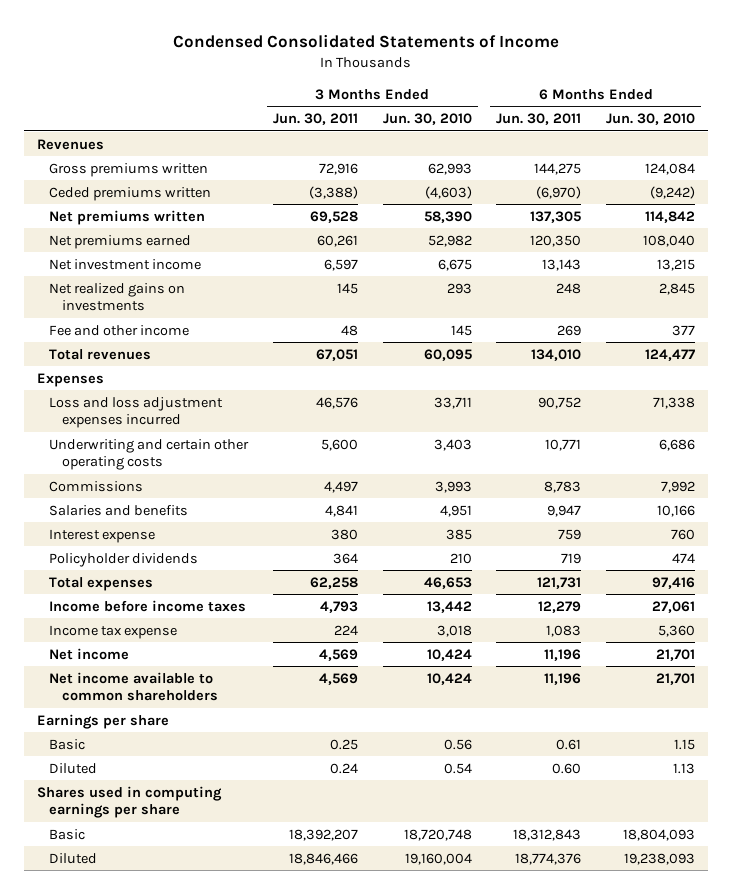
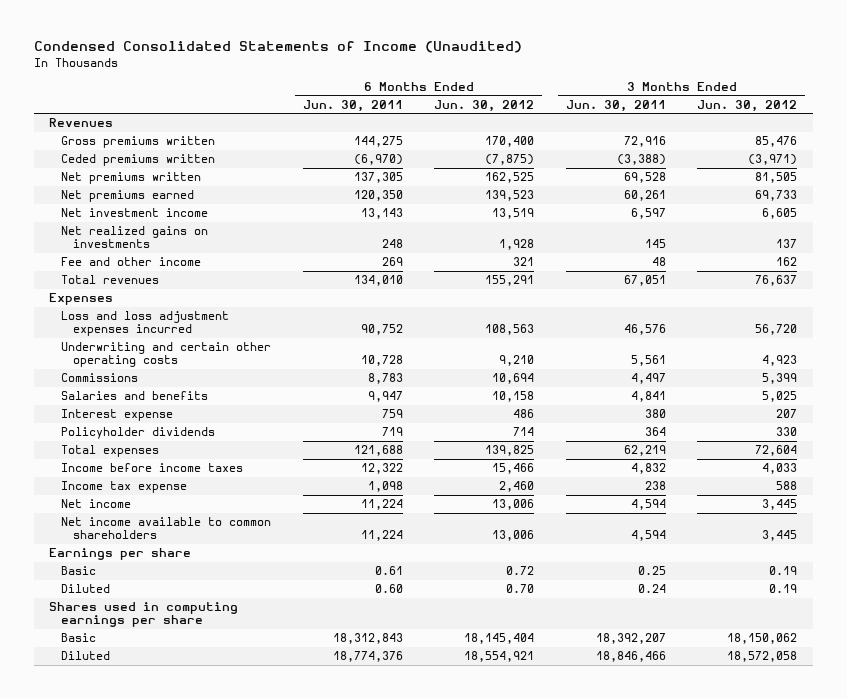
[173,34,560,49] Condensed Consolidated Statements of Income -> [33,41,522,54] Condensed Consolidated Statements of Income (Unaudited)
[382,112,472,125] Jun. 30, 2010 -> none
[606,112,696,125] Jun. 30, 2010 -> none
none -> [434,99,535,112] Jun. 30, 2012
none -> [697,99,798,112] Jun. 30, 2012
[320,438,358,451] 5,600 -> [630,355,666,367] 5,561
[545,438,582,451] 10,771 -> [360,355,403,367] 10,728
[309,576,358,589] 62,258 -> [623,445,666,457] 62,219
[537,576,582,589] 121,731 -> [353,445,403,457] 121,688
[319,600,358,613] 4,793 -> [630,463,666,475] 4,832
[538,600,582,613] 12,279 -> [360,463,403,475] 12,322
[333,624,358,635] 224 -> [644,481,666,491] 238
[546,624,582,637] 1,083 -> [367,481,403,493] 1,098
[318,648,358,661] 4,569 -> [630,499,666,511] 4,594
[544,648,582,661] 11,196 -> [360,499,403,511] 11,224
[318,672,358,685] 4,569 -> [630,530,666,542] 4,594
[544,672,582,685] 11,196 -> [360,530,403,542] 11,224

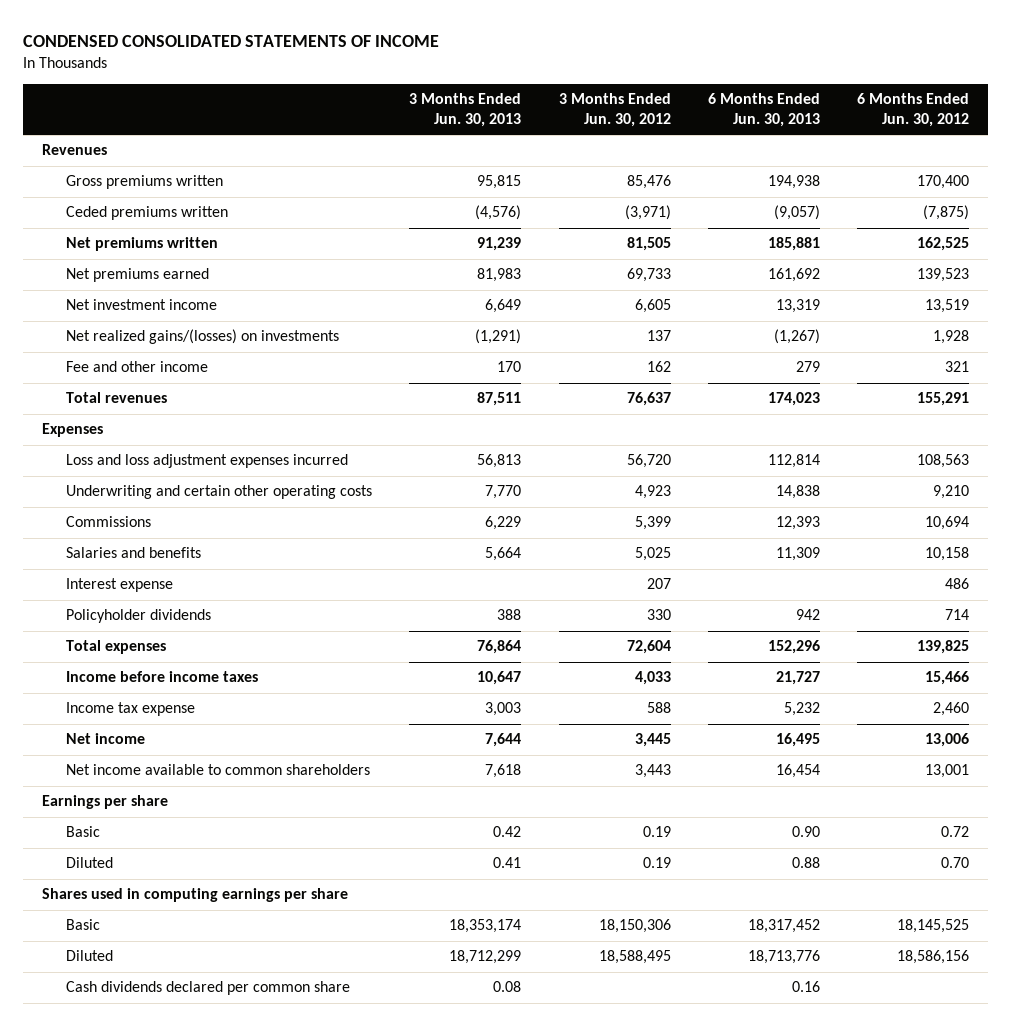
[33,41,522,54] Condensed Consolidated Statements of Income (Unaudited) -> [23,35,440,48] CONDENSED CONSOLIDATED STATEMENTS OF INCOME
[302,99,403,112] Jun. 30, 2011 -> none
[565,99,666,112] Jun. 30, 2011 -> none
none -> [409,93,522,127] 3 Months Ended Jun. 30, 2013
none -> [707,93,820,127] 6 Months Ended Jun. 30, 2013
[61,226,209,249] Net realized gains on investments -> [66,329,340,345] Net realized gains/(losses) on investments
[492,530,535,542] 13,006 -> [924,764,969,779] 13,001
[762,530,798,542] 3,445 -> [634,764,671,779] 3,443
[464,633,535,645] 18,145,404 -> [896,919,969,934] 18,145,525
[727,633,798,645] 18,150,062 -> [598,919,671,934] 18,150,306
[464,651,535,663] 18,554,921 -> [896,950,969,965] 18,586,156
[727,651,798,663] 18,572,058 -> [598,950,671,965] 18,588,495
none -> [66,981,351,996] Cash dividends declared per common share

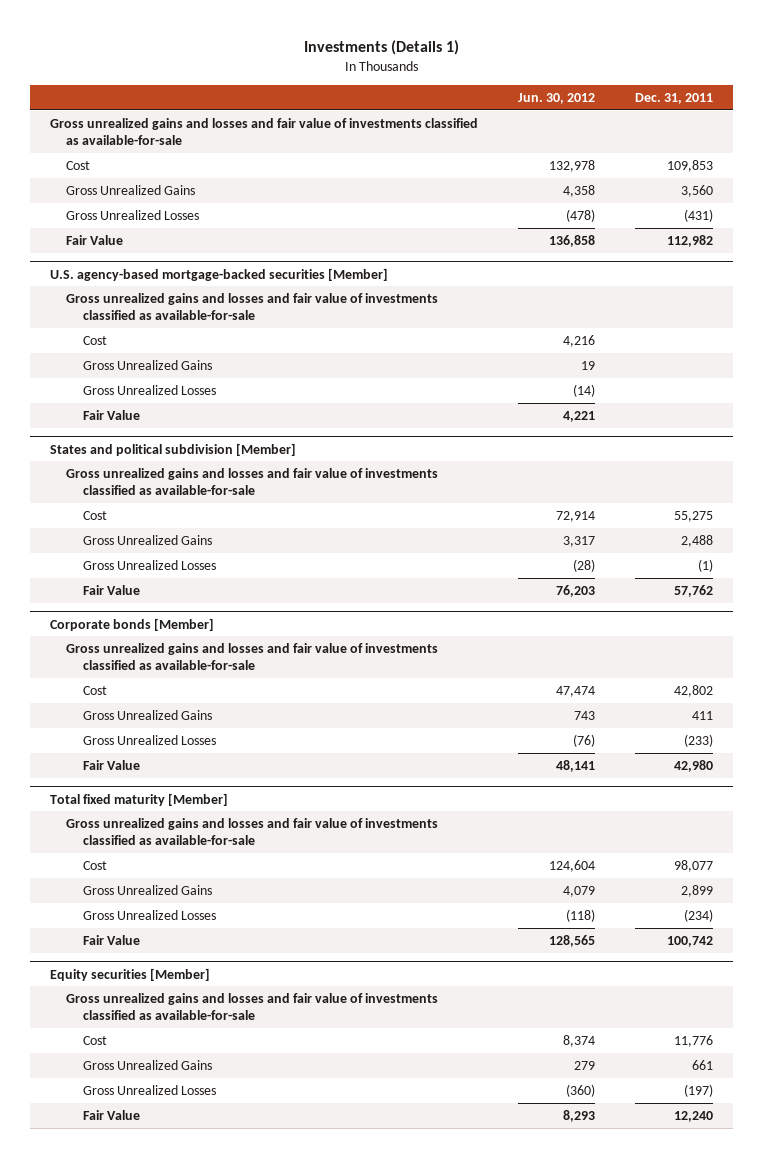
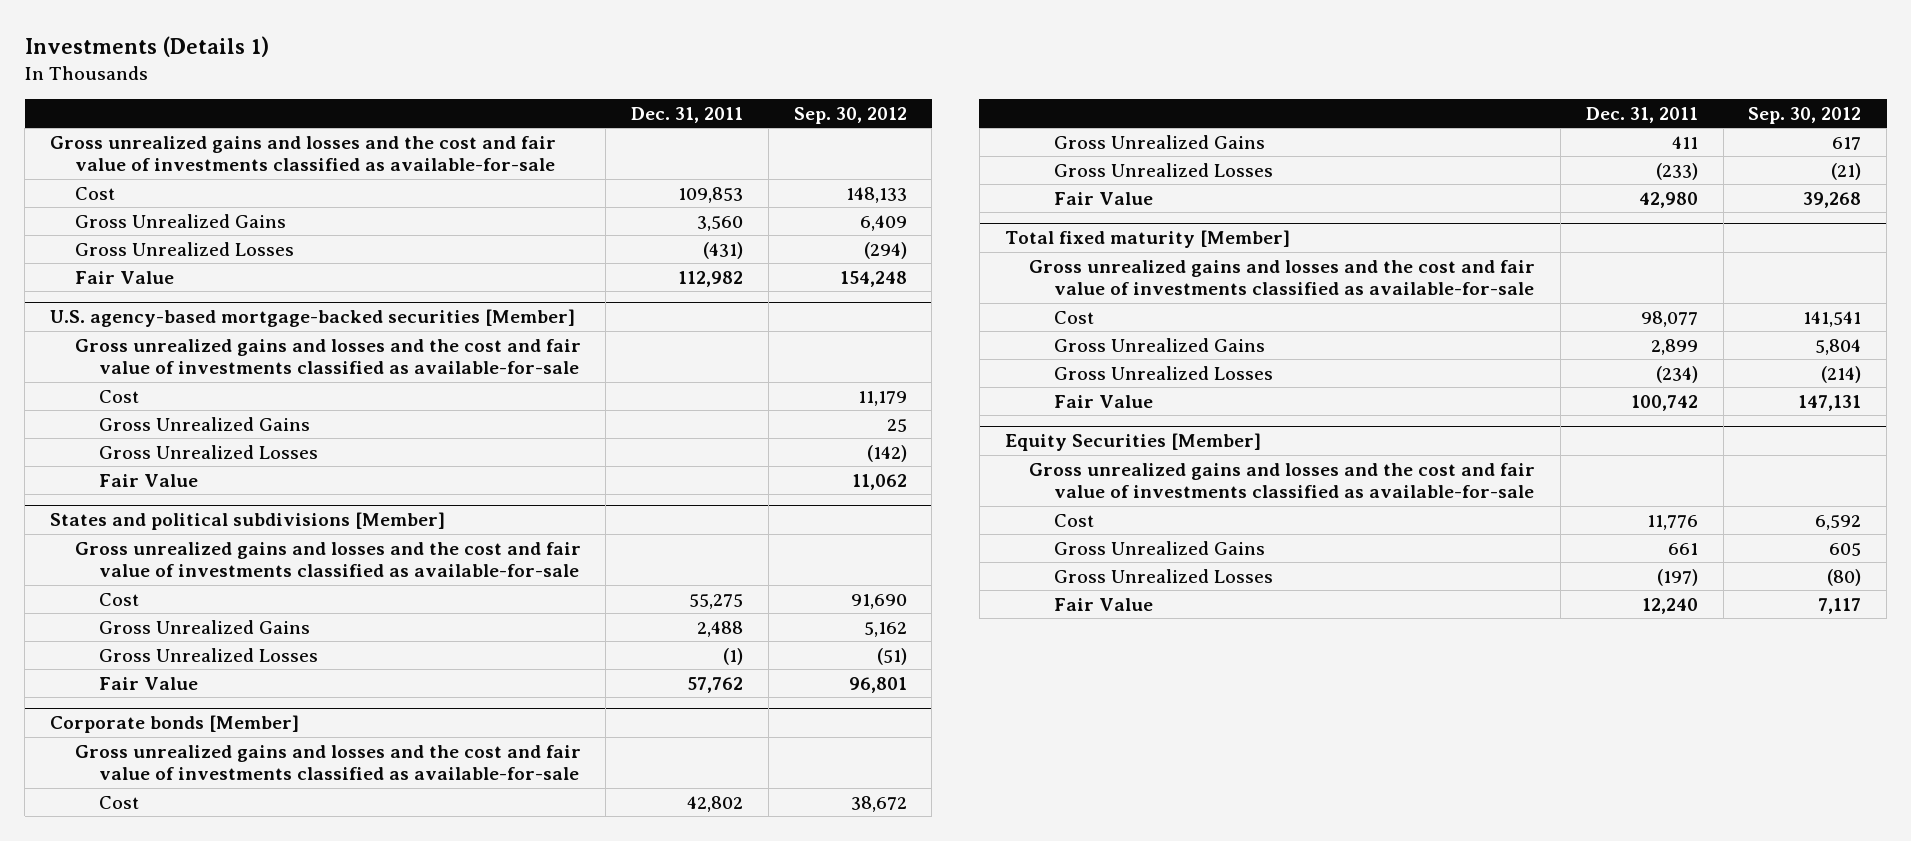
[518,92,596,104] Jun. 30, 2012 -> none
none -> [793,106,907,124] Sep. 30, 2012
[49,117,478,146] Gross unrealized gains and losses and fair value of investments classified as available-for-sale -> [50,135,557,172] Gross unrealized gains and losses and the cost and fair value of investments classified as available-for-sale
[66,292,439,321] Gross unrealized gains and losses and fair value of investments classified as available-for-sale -> [74,338,581,375] Gross unrealized gains and losses and the cost and fair value of investments classified as available-for-sale
[49,442,296,456] States and political subdivision [Member] -> [50,512,446,531] States and political subdivisions [Member]
[66,467,439,496] Gross unrealized gains and losses and fair value of investments classified as available-for-sale -> [74,541,581,578] Gross unrealized gains and losses and the cost and fair value of investments classified as available-for-sale
[66,642,439,671] Gross unrealized gains and losses and fair value of investments classified as available-for-sale -> [74,744,581,781] Gross unrealized gains and losses and the cost and fair value of investments classified as available-for-sale
[66,817,439,846] Gross unrealized gains and losses and fair value of investments classified as available-for-sale -> [1029,259,1536,296] Gross unrealized gains and losses and the cost and fair value of investments classified as available-for-sale
[49,967,210,981] Equity securities [Member] -> [1004,433,1261,452] Equity Securities [Member]
[66,992,439,1021] Gross unrealized gains and losses and fair value of investments classified as available-for-sale -> [1029,462,1536,499] Gross unrealized gains and losses and the cost and fair value of investments classified as available-for-sale

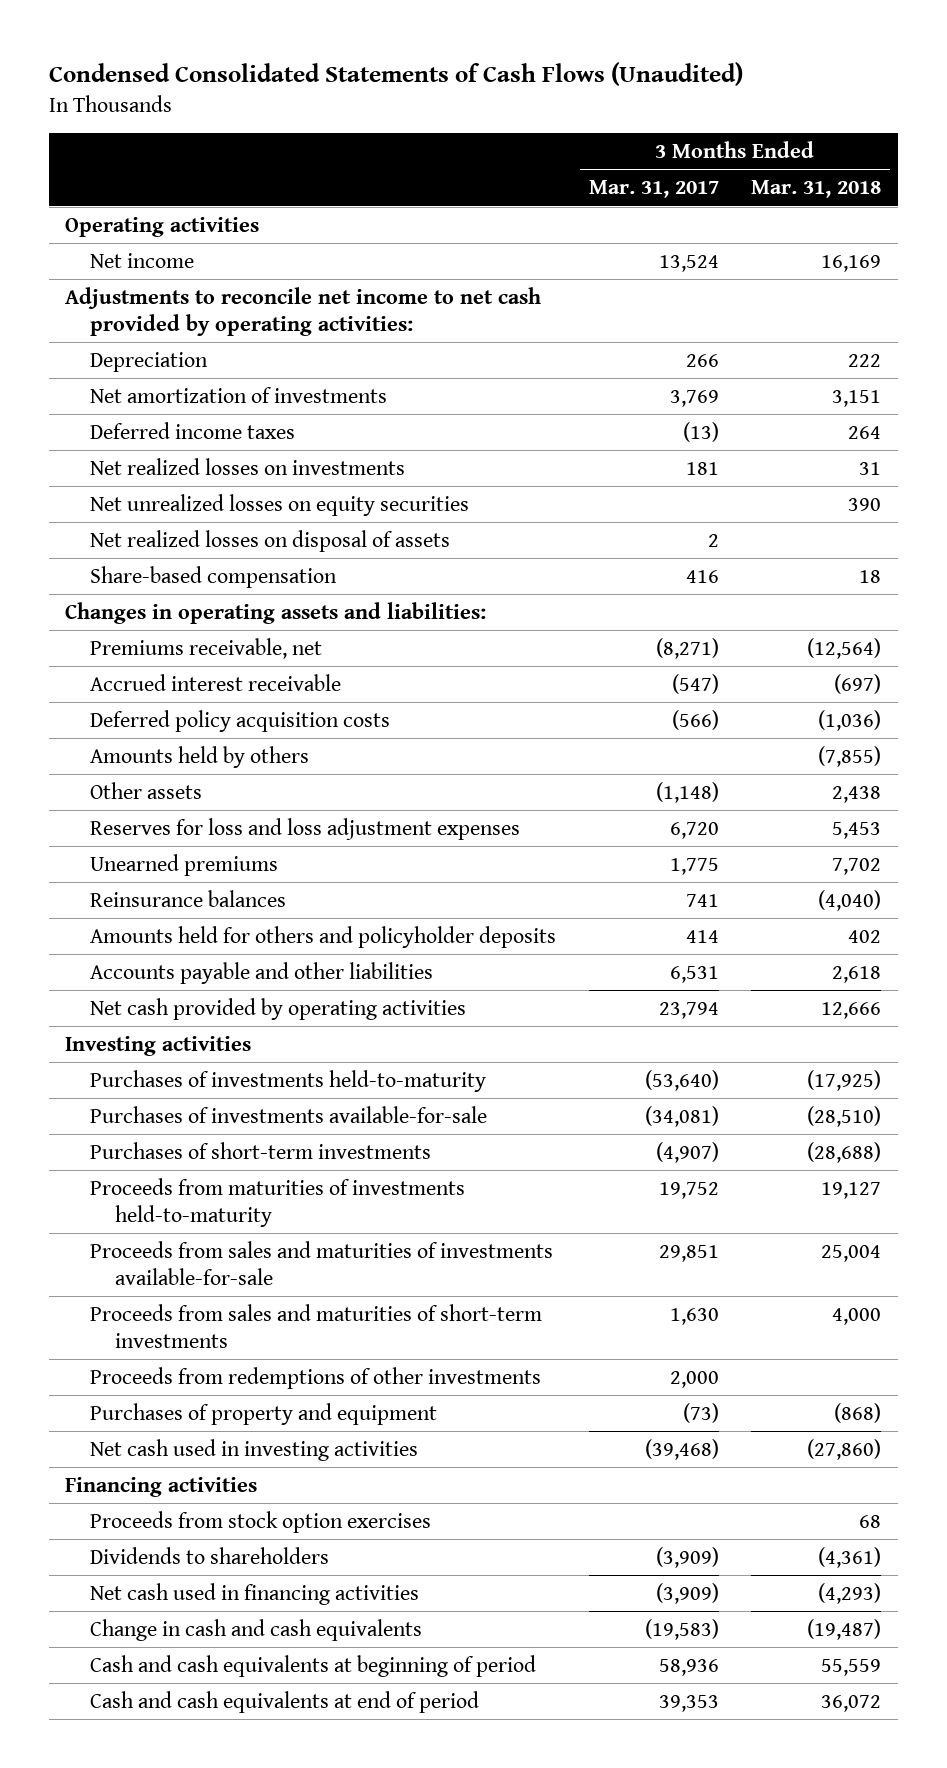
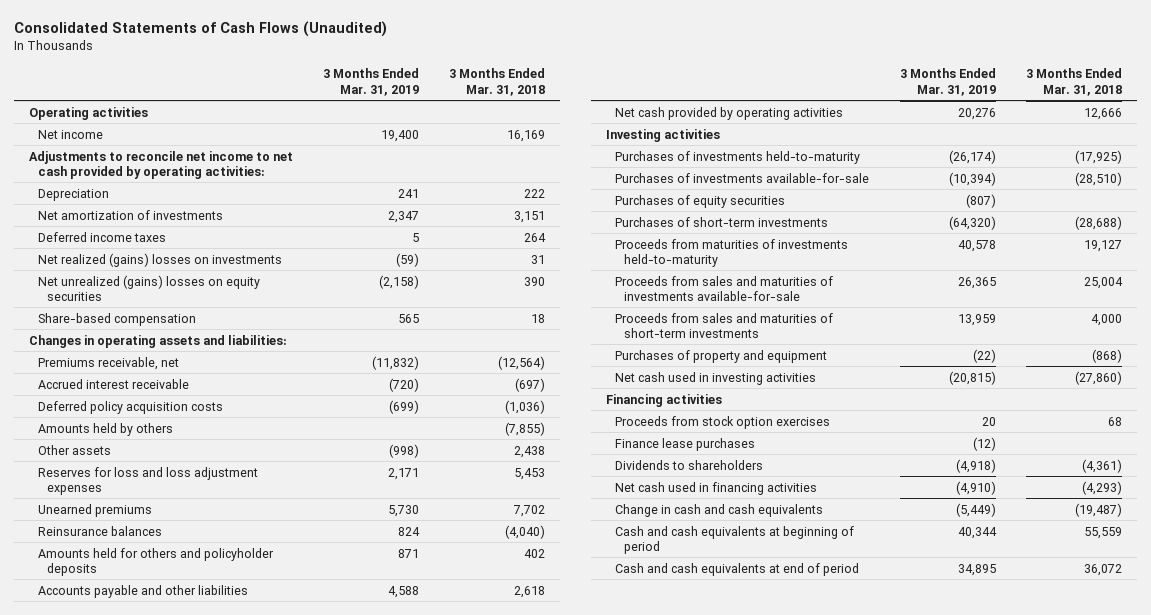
[48,62,743,87] Condensed Consolidated Statements of Cash Flows (Unaudited) -> [13,21,387,38] Consolidated Statements of Cash Flows (Unaudited)
[588,180,719,199] Mar. 31, 2017 -> none
none -> [322,68,419,96] 3 Months Ended Mar. 31, 2019
[89,529,450,552] Net realized losses on disposal of assets -> none
[89,457,405,475] Net realized losses on investments -> [37,252,282,267] Net realized (gains) losses on investments
[89,493,469,516] Net unrealized losses on equity securities -> [37,274,260,301] Net unrealized (gains) losses on equity securities
none -> [615,194,786,208] Purchases of equity securities
[89,1366,541,1389] Proceeds from redemptions of other investments -> none
none -> [615,437,756,451] Finance lease purchases

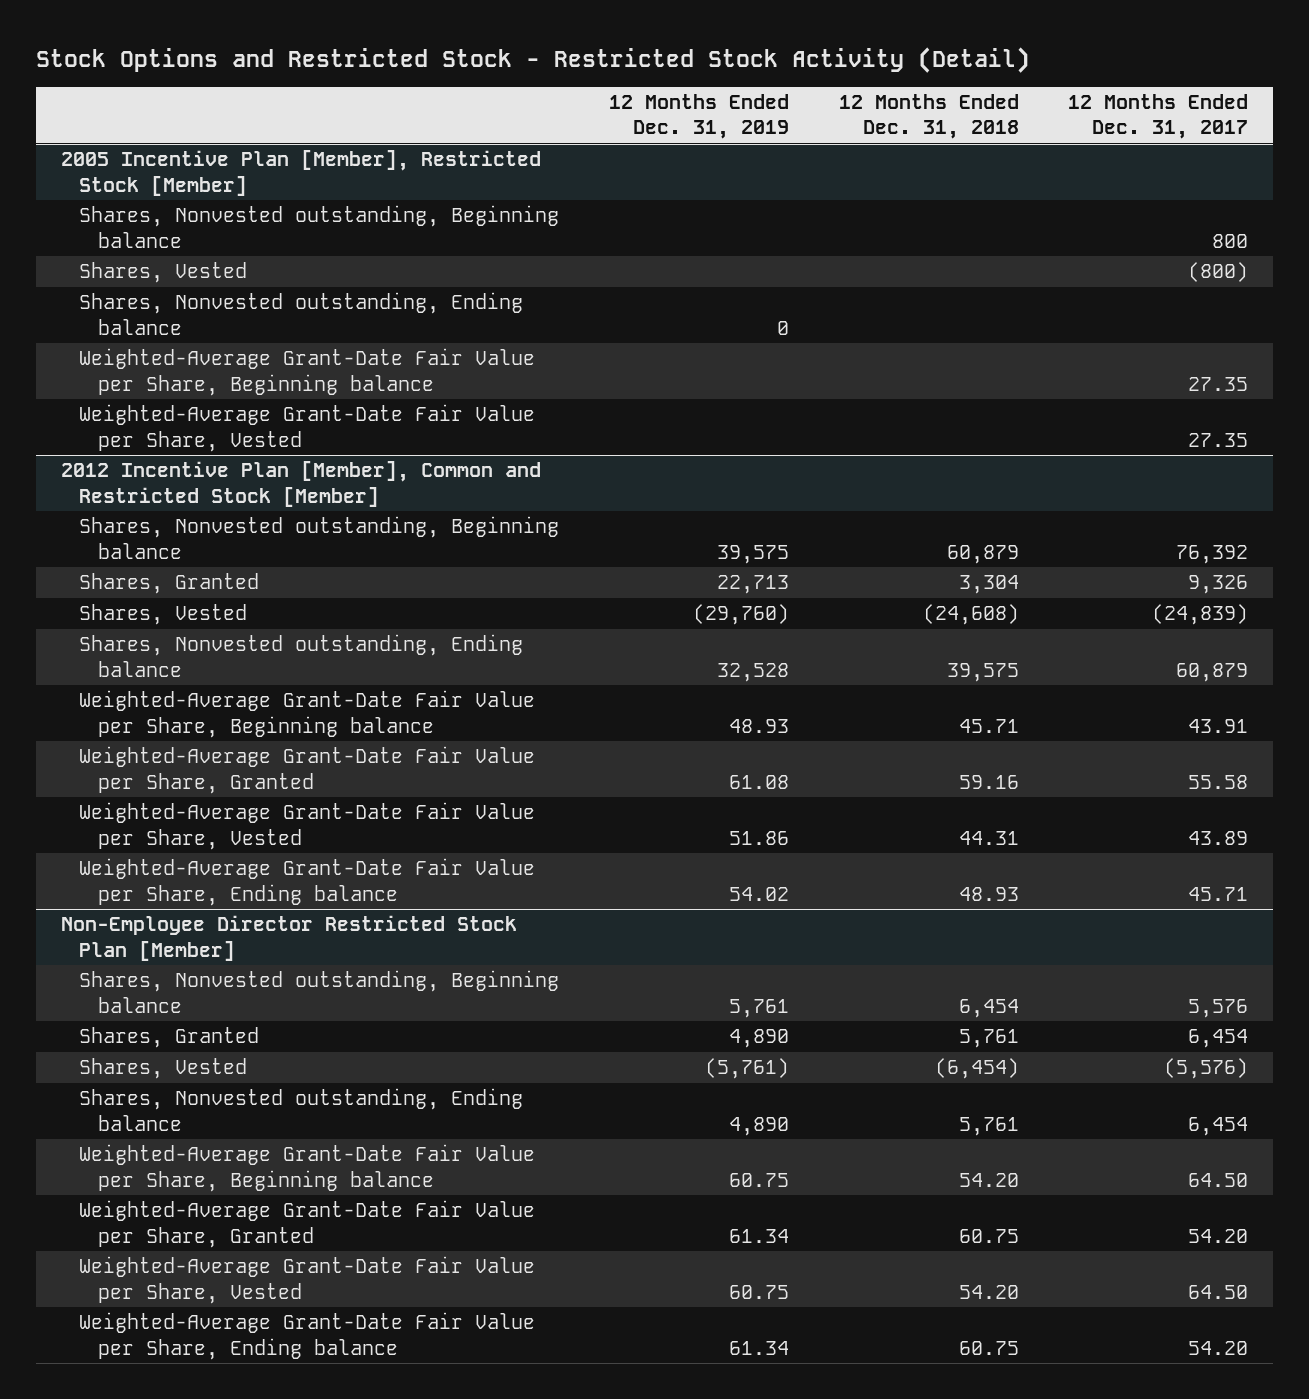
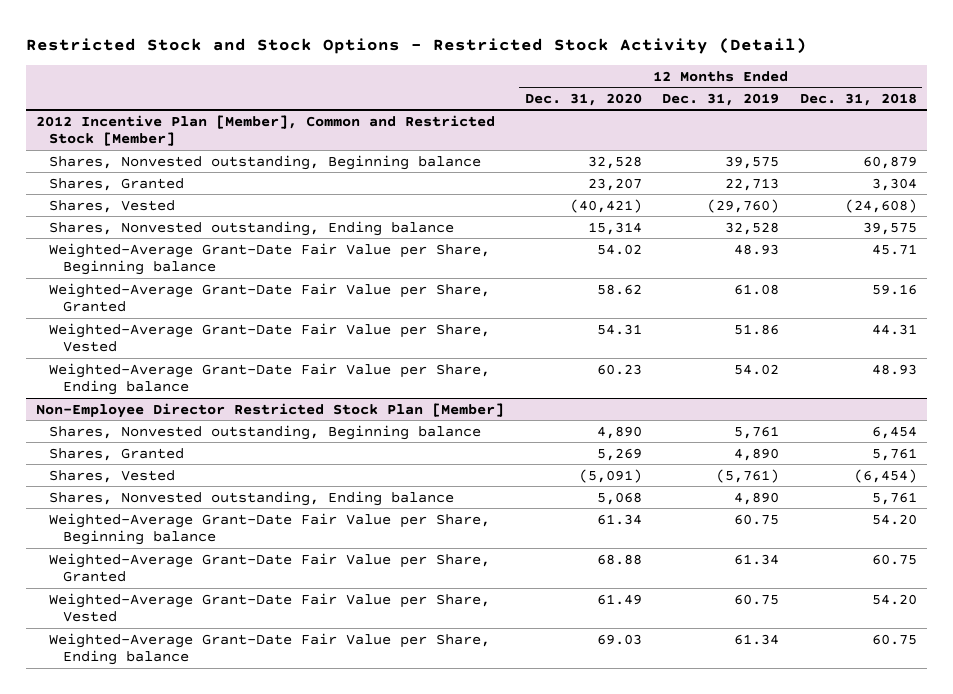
[35,46,1030,73] Stock Options and Restricted Stock - Restricted Stock Activity (Detail) -> [25,37,807,54] Restricted Stock and Stock Options - Restricted Stock Activity (Detail)
[1068,94,1249,140] 12 Months Ended Dec. 31, 2017 -> none
none -> [524,92,642,106] Dec. 31, 2020
[60,150,541,196] 2005 Incentive Plan [Member], Restricted Stock [Member] -> none
[79,205,560,248] Shares, Nonvested outstanding, Beginning balance -> none
[79,262,248,284] Shares, Vested -> none
[79,292,524,335] Shares, Nonvested outstanding, Ending balance -> none
[79,348,536,396] Weighted-Average Grant-Date Fair Value per Share, Beginning balance -> none
[79,404,536,452] Weighted-Average Grant-Date Fair Value per Share, Vested -> none

